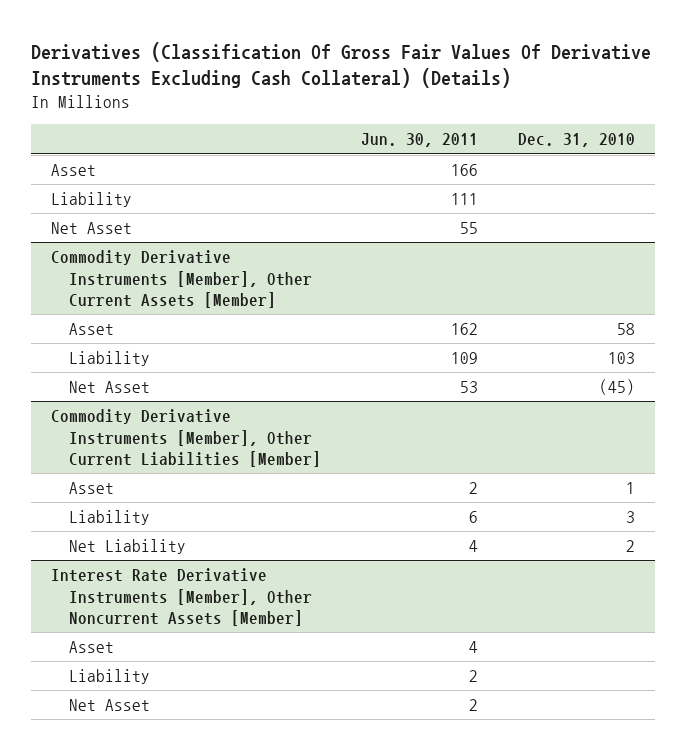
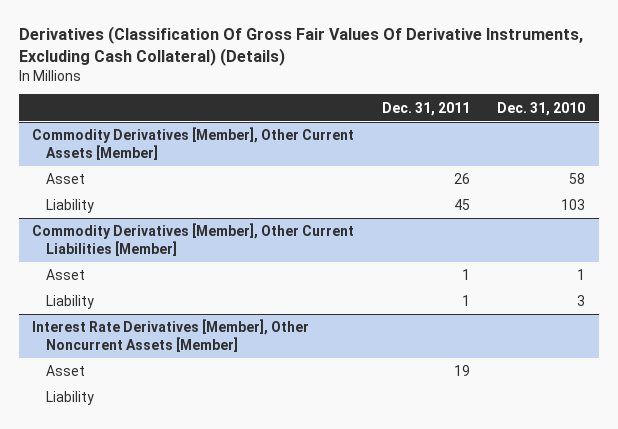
[31,41,652,89] Derivatives (Classification Of Gross Fair Values Of Derivative Instruments Excluding Cash Collateral) (Details) -> [18,26,583,66] Derivatives (Classification Of Gross Fair Values Of Derivative Instruments, Excluding Cash Collateral) (Details)
[360,133,478,148] Jun. 30, 2011 -> none
none -> [381,101,470,116] Dec. 31, 2011
[51,164,97,177] Asset -> none
[51,192,133,208] Liability -> none
[51,222,133,235] Net Asset -> none
[51,250,312,309] Commodity Derivative Instruments [Member], Other Current Assets [Member] -> [32,127,355,160] Commodity Derivatives [Member], Other Current Assets [Member]
[68,381,150,394] Net Asset -> none
[51,409,321,468] Commodity Derivative Instruments [Member], Other Current Liabilities [Member] -> [32,223,355,256] Commodity Derivatives [Member], Other Current Liabilities [Member]
[68,539,186,555] Net Liability -> none
[51,568,312,627] Interest Rate Derivative Instruments [Member], Other Noncurrent Assets [Member] -> [32,319,310,352] Interest Rate Derivatives [Member], Other Noncurrent Assets [Member]
[68,699,150,712] Net Asset -> none

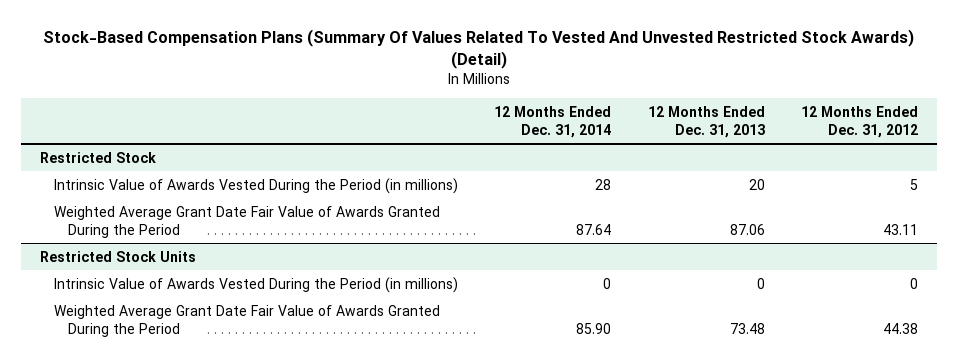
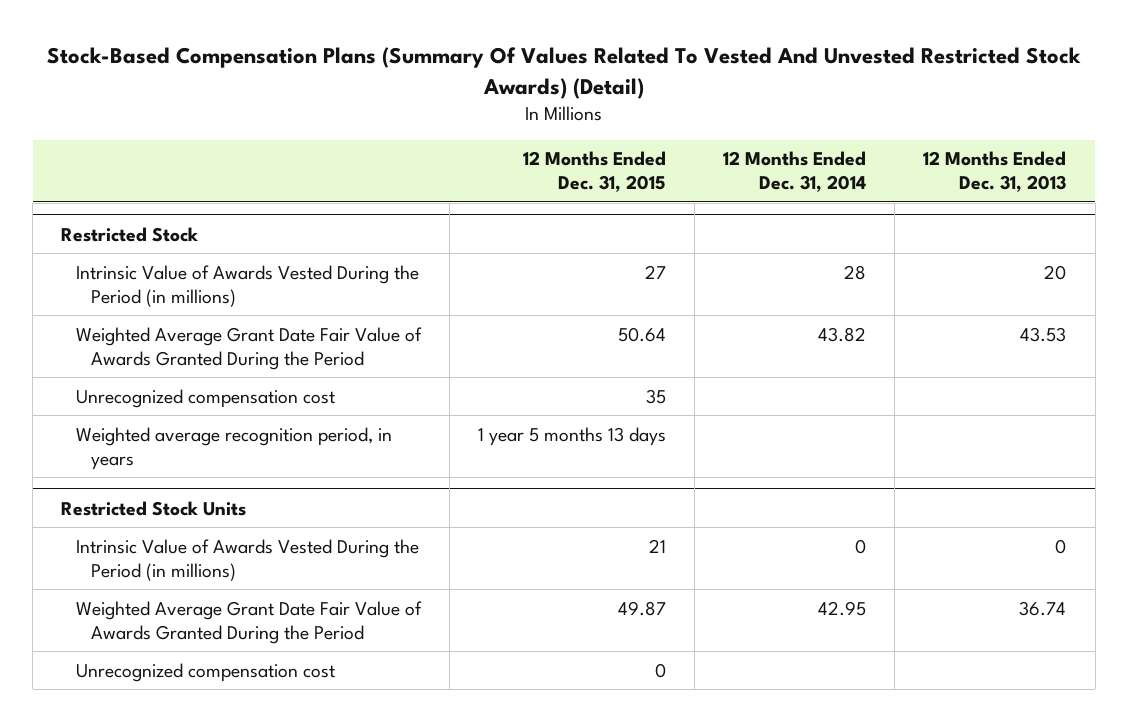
[801,105,919,138] 12 Months Ended Dec. 31, 2012 -> none
none -> [523,151,667,193] 12 Months Ended Dec. 31, 2015
[576,223,612,235] 87.64 -> [818,326,867,342] 43.82
[729,223,765,235] 87.06 -> [1020,326,1067,342] 43.53
none -> [76,388,336,408] Unrecognized compensation cost
none -> [76,426,393,470] Weighted average recognition period, in years
[576,322,612,334] 85.90 -> [818,600,867,616] 42.95
[729,322,765,334] 73.48 -> [1019,600,1067,616] 36.74
none -> [76,662,336,682] Unrecognized compensation cost

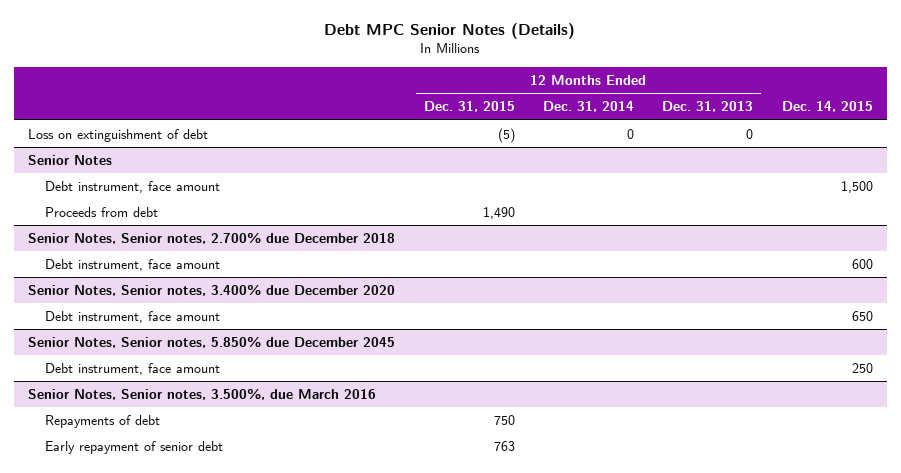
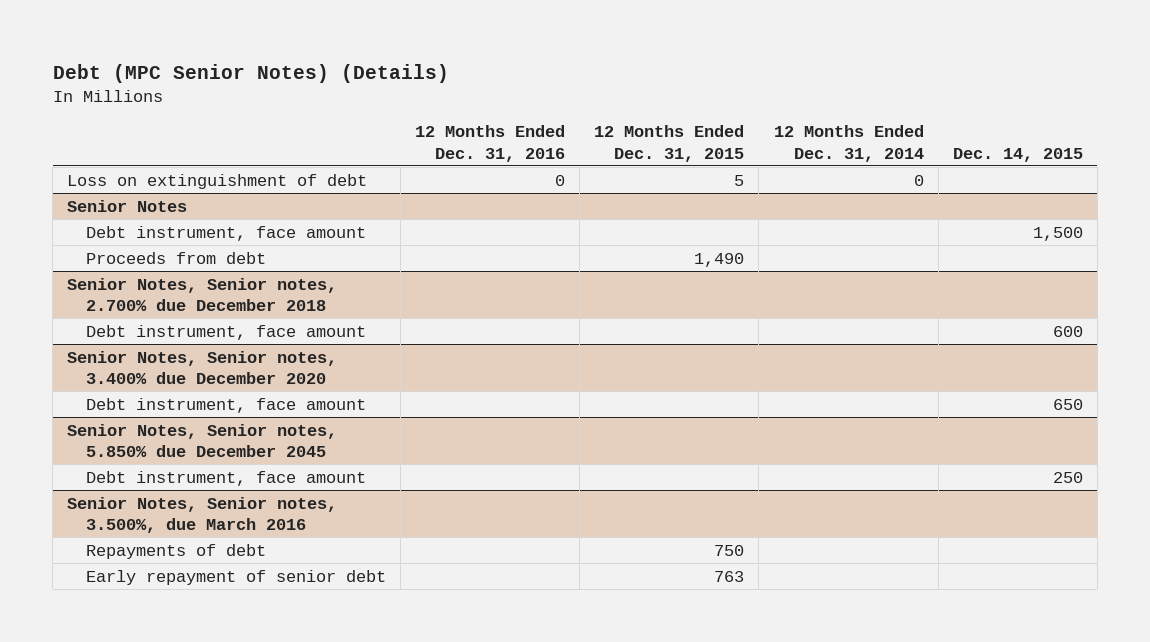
[324,22,576,39] Debt MPC Senior Notes (Details) -> [52,63,449,83] Debt (MPC Senior Notes) (Details)
[662,101,754,113] Dec. 31, 2013 -> none
none -> [415,125,566,162] 12 Months Ended Dec. 31, 2016
[497,127,515,143] (5) -> [734,174,745,186] 5

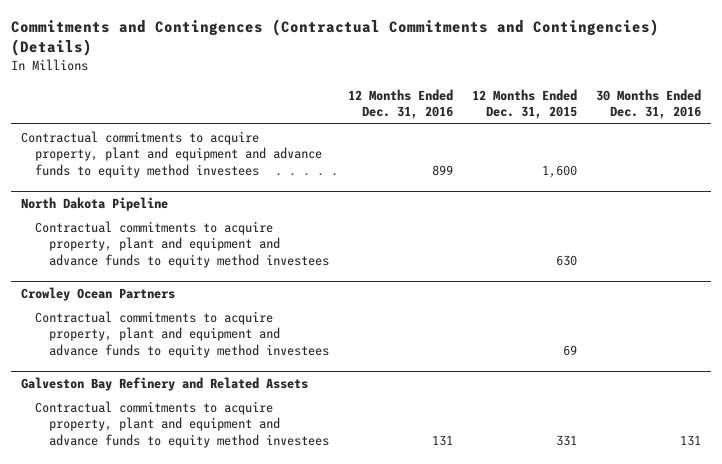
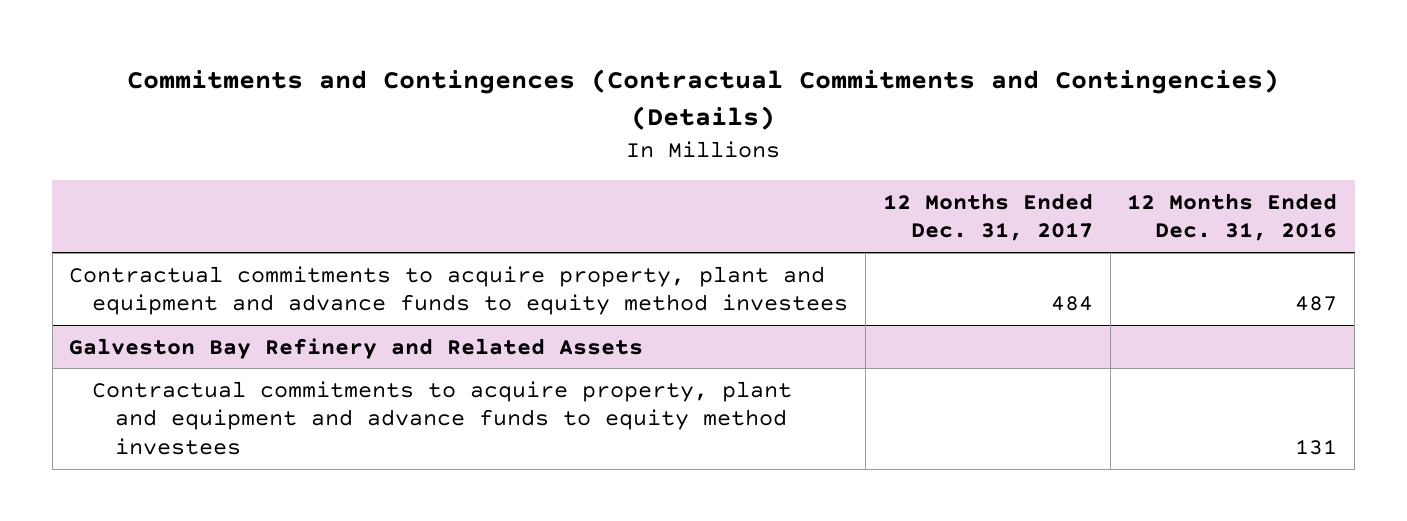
[471,88,577,120] 12 Months Ended Dec. 31, 2015 -> none
[595,88,701,120] 30 Months Ended Dec. 31, 2016 -> none
none -> [882,192,1093,242] 12 Months Ended Dec. 31, 2017
[20,196,168,211] North Dakota Pipeline -> none
[34,220,329,269] Contractual commitments to acquire property, plant and equipment and advance funds to equity method investees -> none
[20,286,175,301] Crowley Ocean Partners -> none
[34,310,329,359] Contractual commitments to acquire property, plant and equipment and advance funds to equity method investees -> none
[431,165,453,177] 899 -> [1295,296,1338,312] 487

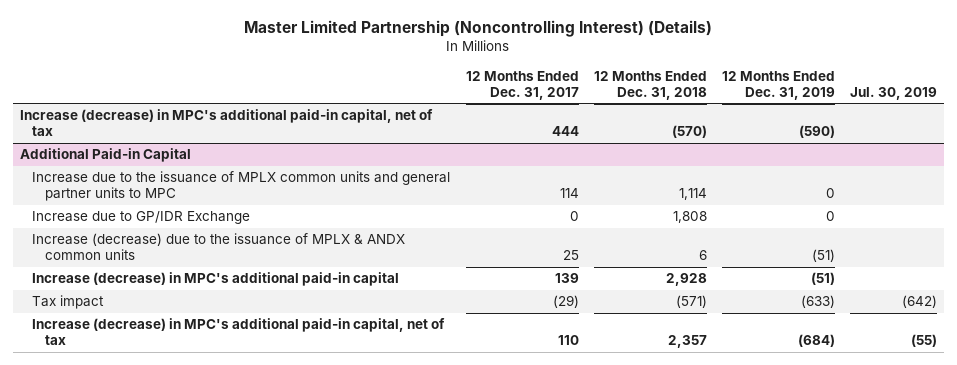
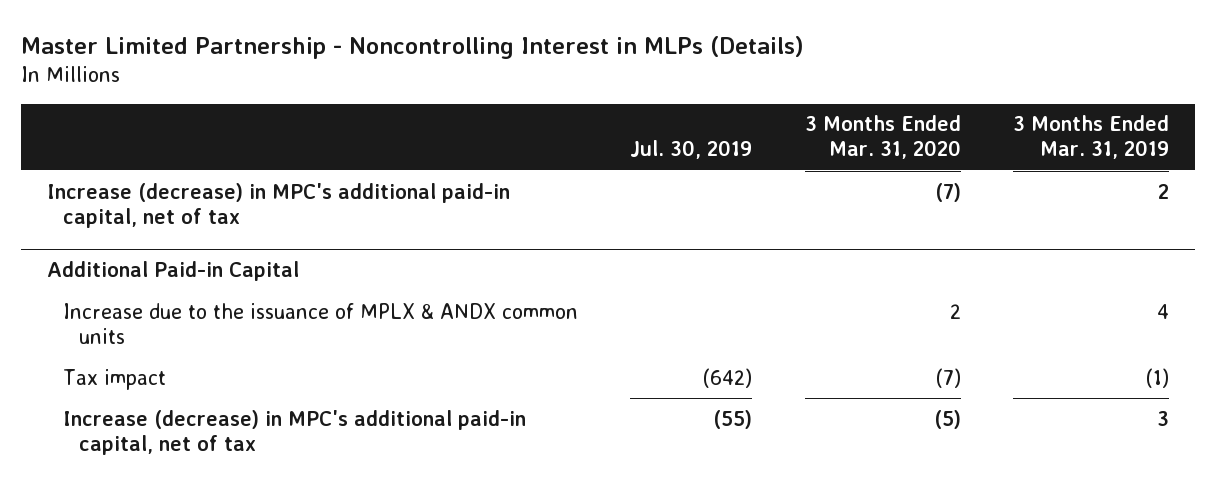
[244,20,713,38] Master Limited Partnership (Noncontrolling Interest) (Details) -> [20,35,804,59] Master Limited Partnership - Noncontrolling Interest in MLPs (Details)
[465,71,579,100] 12 Months Ended Dec. 31, 2017 -> none
[593,71,707,100] 12 Months Ended Dec. 31, 2018 -> none
[721,71,835,100] 12 Months Ended Dec. 31, 2019 -> none
none -> [804,115,961,160] 3 Months Ended Mar. 31, 2020
none -> [1012,115,1169,160] 3 Months Ended Mar. 31, 2019
[32,171,451,202] Increase due to the issuance of MPLX common units and general partner units to MPC -> none
[32,211,251,225] Increase due to GP/IDR Exchange -> none
[32,272,400,287] Increase (decrease) in MPC's additional paid-in capital -> none
[32,233,406,261] Increase (decrease) due to the issuance of MPLX & ANDX common units -> [62,302,578,344] Increase due to the issuance of MPLX & ANDX common units

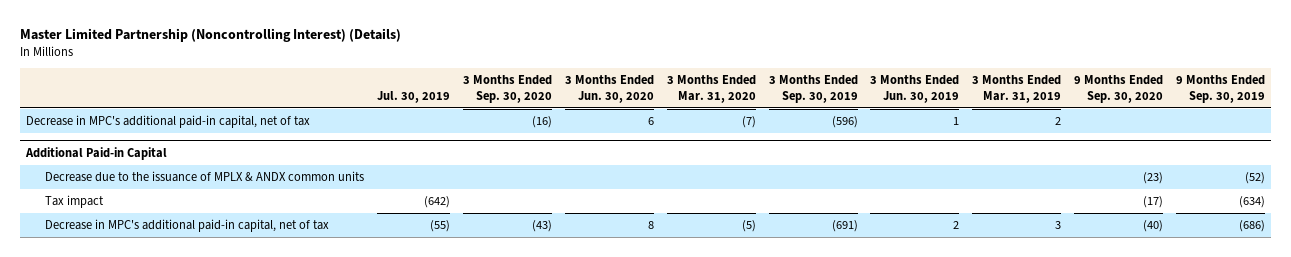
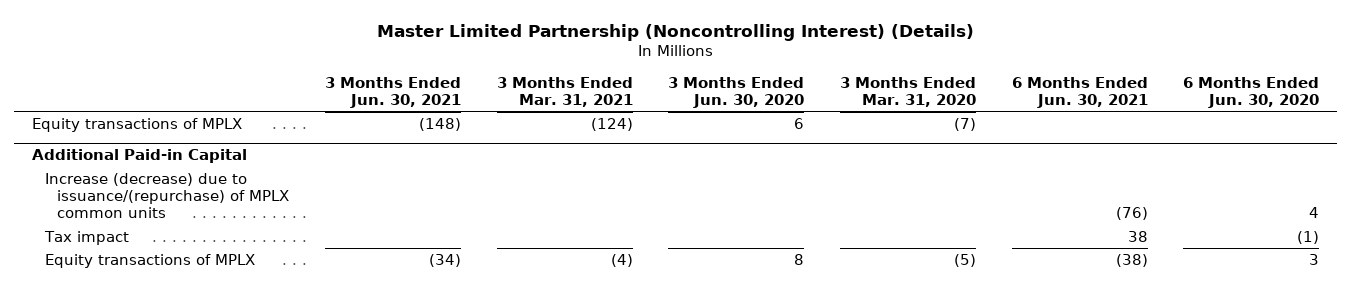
[377,90,451,103] Jul. 30, 2019 -> none
[462,75,552,103] 3 Months Ended Sep. 30, 2020 -> none
[768,75,858,103] 3 Months Ended Sep. 30, 2019 -> none
[870,75,960,103] 3 Months Ended Jun. 30, 2019 -> none
[972,75,1062,103] 3 Months Ended Mar. 31, 2019 -> none
[1074,75,1164,103] 9 Months Ended Sep. 30, 2020 -> none
[1176,75,1266,103] 9 Months Ended Sep. 30, 2019 -> none
none -> [325,76,462,108] 3 Months Ended Jun. 30, 2021
none -> [496,76,633,107] 3 Months Ended Mar. 31, 2021
none -> [1011,76,1148,108] 6 Months Ended Jun. 30, 2021
none -> [1183,76,1320,108] 6 Months Ended Jun. 30, 2020
[26,115,311,129] Decrease in MPC's additional paid-in capital, net of tax -> [32,117,243,132] Equity transactions of MPLX
[45,171,365,183] Decrease due to the issuance of MPLX & ANDX common units -> [44,172,290,219] Increase (decrease) due to issuance/(repurchase) of MPLX common units
[45,219,330,233] Decrease in MPC's additional paid-in capital, net of tax -> [44,253,255,268] Equity transactions of MPLX

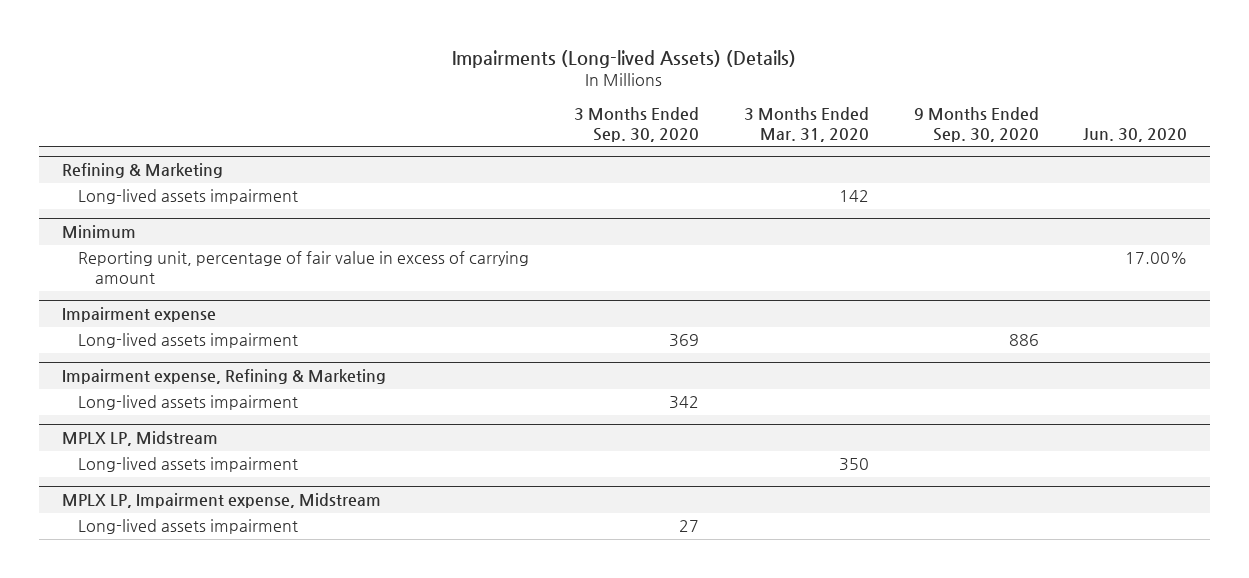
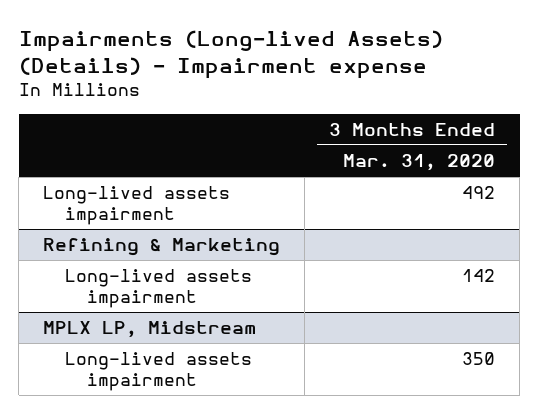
[452,49,797,68] Impairments (Long-lived Assets) (Details) -> [18,29,443,79] Impairments (Long-lived Assets) (Details) - Impairment expense
[574,107,700,143] 3 Months Ended Sep. 30, 2020 -> none
[913,107,1039,143] 9 Months Ended Sep. 30, 2020 -> none
[1083,128,1188,143] Jun. 30, 2020 -> none
none -> [43,186,231,225] Long-lived assets impairment
[61,225,136,239] Minimum -> none
[78,251,530,285] Reporting unit, percentage of fair value in excess of carrying amount -> none
[61,307,216,323] Impairment expense -> none
[78,333,299,349] Long-lived assets impairment -> none
[61,369,386,385] Impairment expense, Refining & Marketing -> none
[78,395,299,411] Long-lived assets impairment -> none
[61,493,381,509] MPLX LP, Impairment expense, Midstream -> none
[78,519,299,535] Long-lived assets impairment -> none

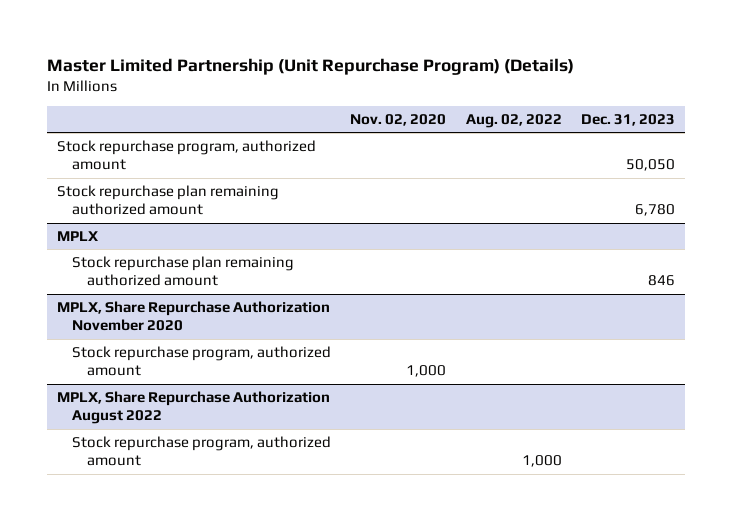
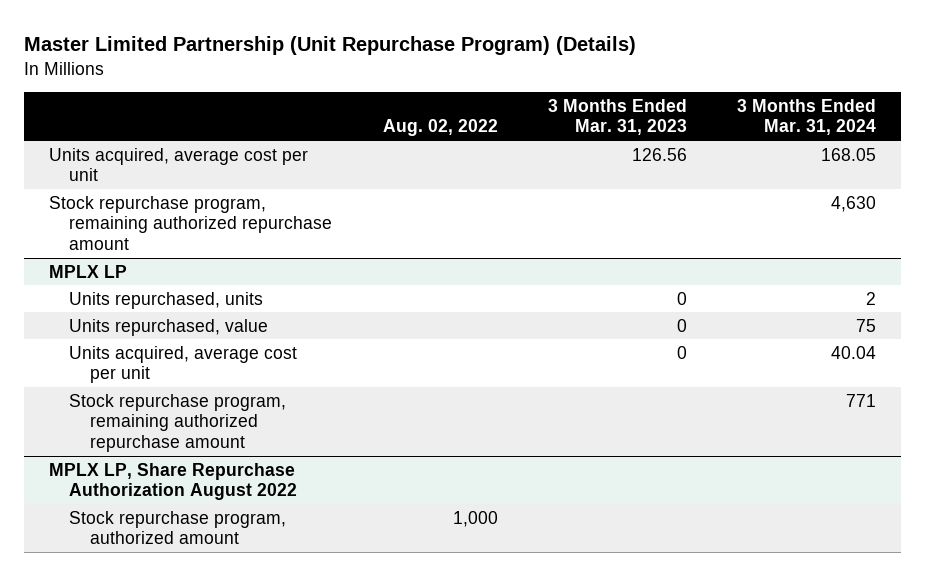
[350,114,447,127] Nov. 02, 2020 -> none
[581,114,676,127] Dec. 31, 2023 -> none
none -> [547,98,687,136] 3 Months Ended Mar. 31, 2023
none -> [736,98,876,136] 3 Months Ended Mar. 31, 2024
[57,140,317,171] Stock repurchase program, authorized amount -> none
[57,301,331,332] MPLX, Share Repurchase Authorization November 2020 -> none
[71,346,331,377] Stock repurchase program, authorized amount -> none
none -> [49,147,309,182] Units acquired, average cost per unit
[57,185,280,216] Stock repurchase plan remaining authorized amount -> [49,195,333,250] Stock repurchase program, remaining authorized repurchase amount
[57,231,100,242] MPLX -> [49,264,128,278] MPLX LP
none -> [69,291,264,309] Units repurchased, units
none -> [69,318,269,336] Units repurchased, value
none -> [69,345,298,384] Units acquired, average cost per unit
[71,256,294,287] Stock repurchase plan remaining authorized amount -> [69,393,287,452] Stock repurchase program, remaining authorized repurchase amount
[57,391,331,425] MPLX, Share Repurchase Authorization August 2022 -> [49,462,298,501] MPLX LP, Share Repurchase Authorization August 2022

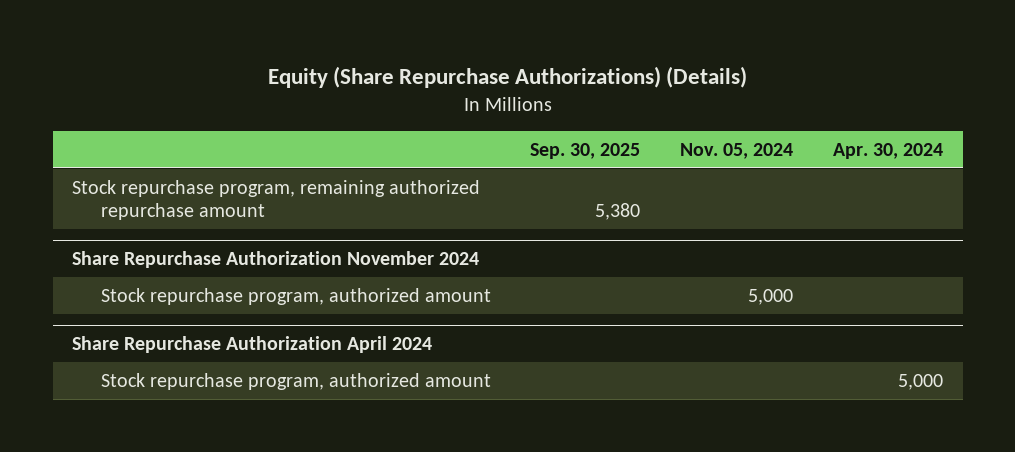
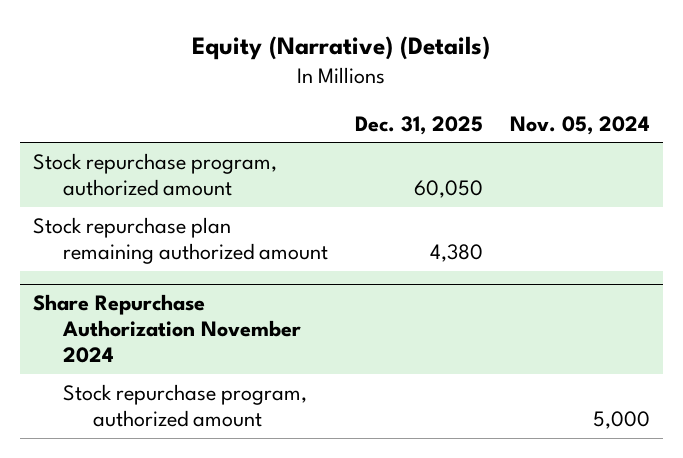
[267,65,747,88] Equity (Share Repurchase Authorizations) (Details) -> [192,35,491,60] Equity (Narrative) (Details)
[530,142,641,159] Sep. 30, 2025 -> none
[832,142,943,159] Apr. 30, 2024 -> none
none -> [354,115,483,135] Dec. 31, 2025
none -> [33,153,278,197] Stock repurchase program, authorized amount
[72,179,481,220] Stock repurchase program, remaining authorized repurchase amount -> [33,217,329,265] Stock repurchase plan remaining authorized amount
[72,336,433,354] Share Repurchase Authorization April 2024 -> none
[100,372,491,390] Stock repurchase program, authorized amount -> none

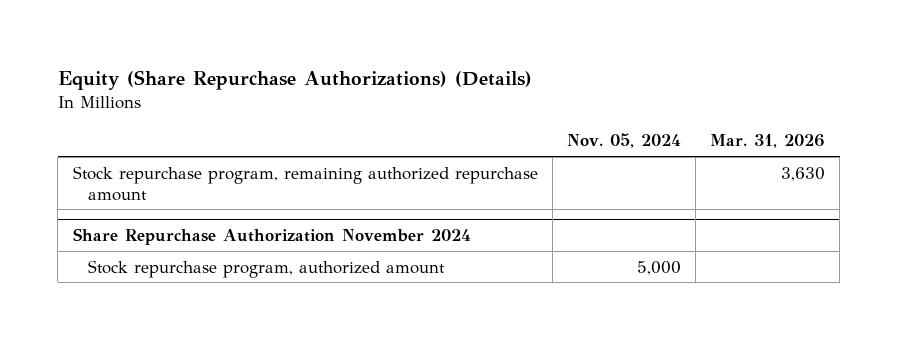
[192,35,491,60] Equity (Narrative) (Details) -> [57,69,532,90] Equity (Share Repurchase Authorizations) (Details)
[354,115,483,135] Dec. 31, 2025 -> none
none -> [709,134,825,149] Mar. 31, 2026
[33,153,278,197] Stock repurchase program, authorized amount -> none
[33,217,329,265] Stock repurchase plan remaining authorized amount -> [72,165,538,201] Stock repurchase program, remaining authorized repurchase amount

